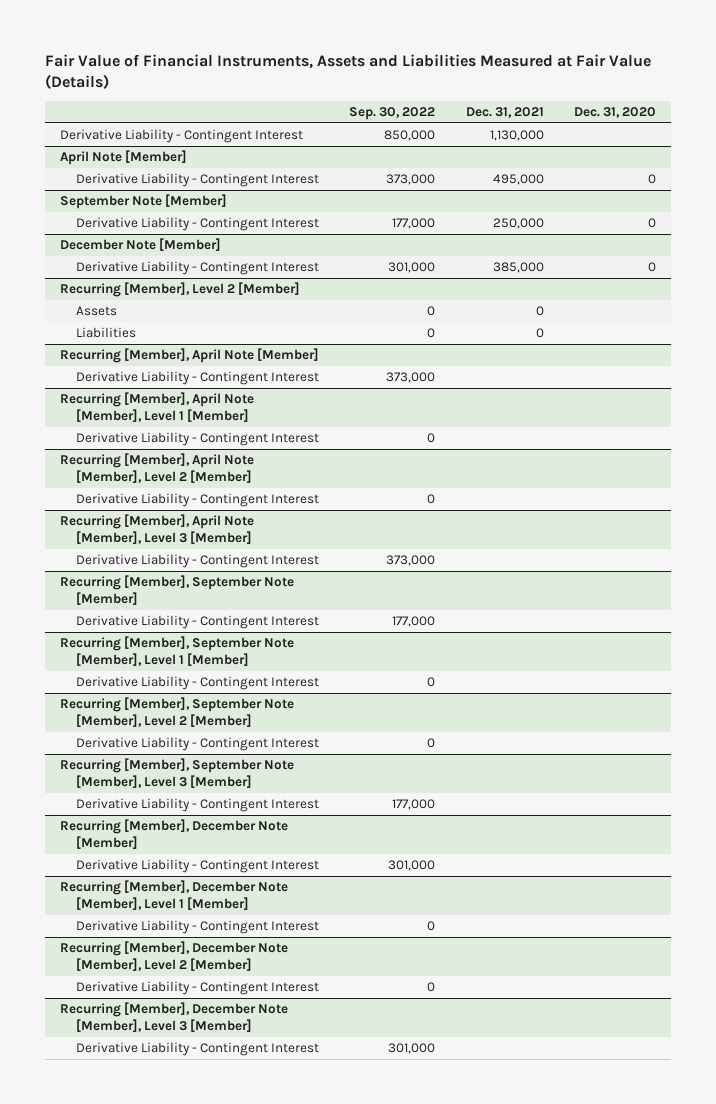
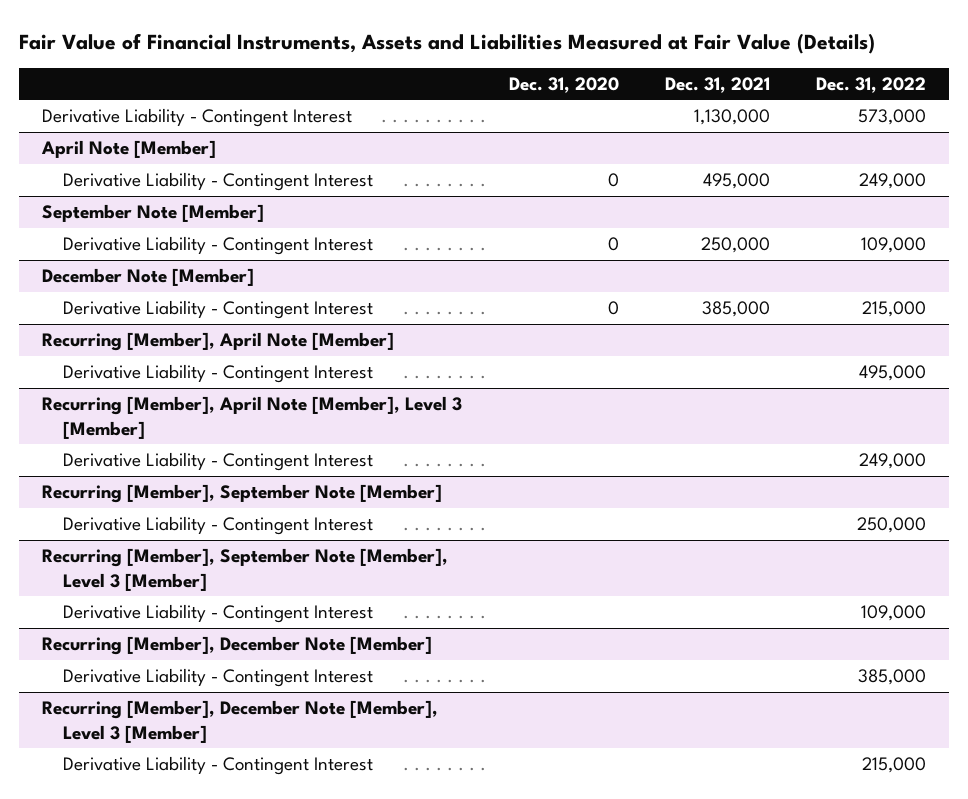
[349,107,436,121] Sep. 30, 2022 -> none
none -> [815,76,926,93] Dec. 31, 2022
[60,282,301,298] Recurring [Member], Level 2 [Member] -> none
[76,306,118,317] Assets -> none
[76,327,137,339] Liabilities -> none
[60,392,255,423] Recurring [Member], April Note [Member], Level 1 [Member] -> none
[76,432,320,447] Derivative Liability - Contingent Interest -> none
[60,453,255,484] Recurring [Member], April Note [Member], Level 2 [Member] -> none
[76,493,320,508] Derivative Liability - Contingent Interest -> none
[60,636,295,667] Recurring [Member], September Note [Member], Level 1 [Member] -> none
[76,676,320,691] Derivative Liability - Contingent Interest -> none
[60,697,295,728] Recurring [Member], September Note [Member], Level 2 [Member] -> none
[76,737,320,752] Derivative Liability - Contingent Interest -> none
[60,880,289,911] Recurring [Member], December Note [Member], Level 1 [Member] -> none
[76,920,320,935] Derivative Liability - Contingent Interest -> none
[60,941,289,972] Recurring [Member], December Note [Member], Level 2 [Member] -> none
[76,981,320,996] Derivative Liability - Contingent Interest -> none

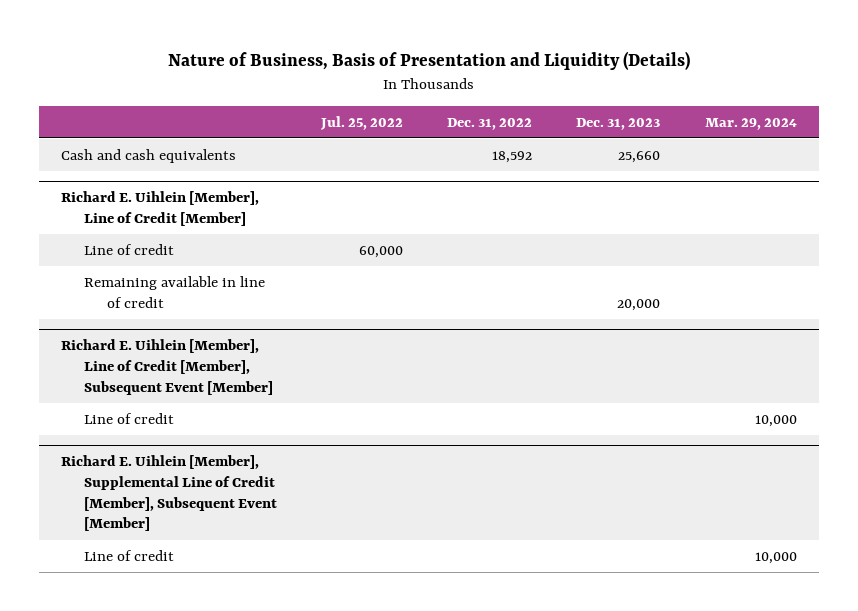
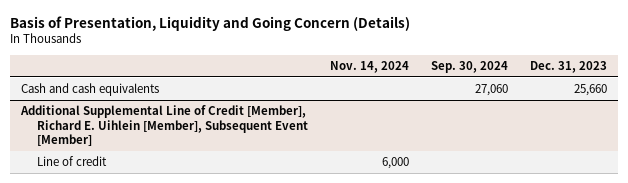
[167,50,690,70] Nature of Business, Basis of Presentation and Liquidity (Details) -> [9,15,410,31] Basis of Presentation, Liquidity and Going Concern (Details)
[320,115,404,130] Jul. 25, 2022 -> none
[447,117,533,130] Dec. 31, 2022 -> none
[704,117,797,130] Mar. 29, 2024 -> none
none -> [330,61,410,74] Nov. 14, 2024
none -> [431,61,509,74] Sep. 30, 2024
[61,191,260,226] Richard E. Uihlein [Member], Line of Credit [Member] -> none
[84,243,175,255] Line of credit -> none
[84,275,266,308] Remaining available in line of credit -> none
[61,339,274,395] Richard E. Uihlein [Member], Line of Credit [Member], Subsequent Event [Member] -> none
[84,412,175,424] Line of credit -> none
[61,455,278,532] Richard E. Uihlein [Member], Supplemental Line of Credit [Member], Subsequent Event [Member] -> [19,105,309,147] Additional Supplemental Line of Credit [Member], Richard E. Uihlein [Member], Subsequent Event [Member]

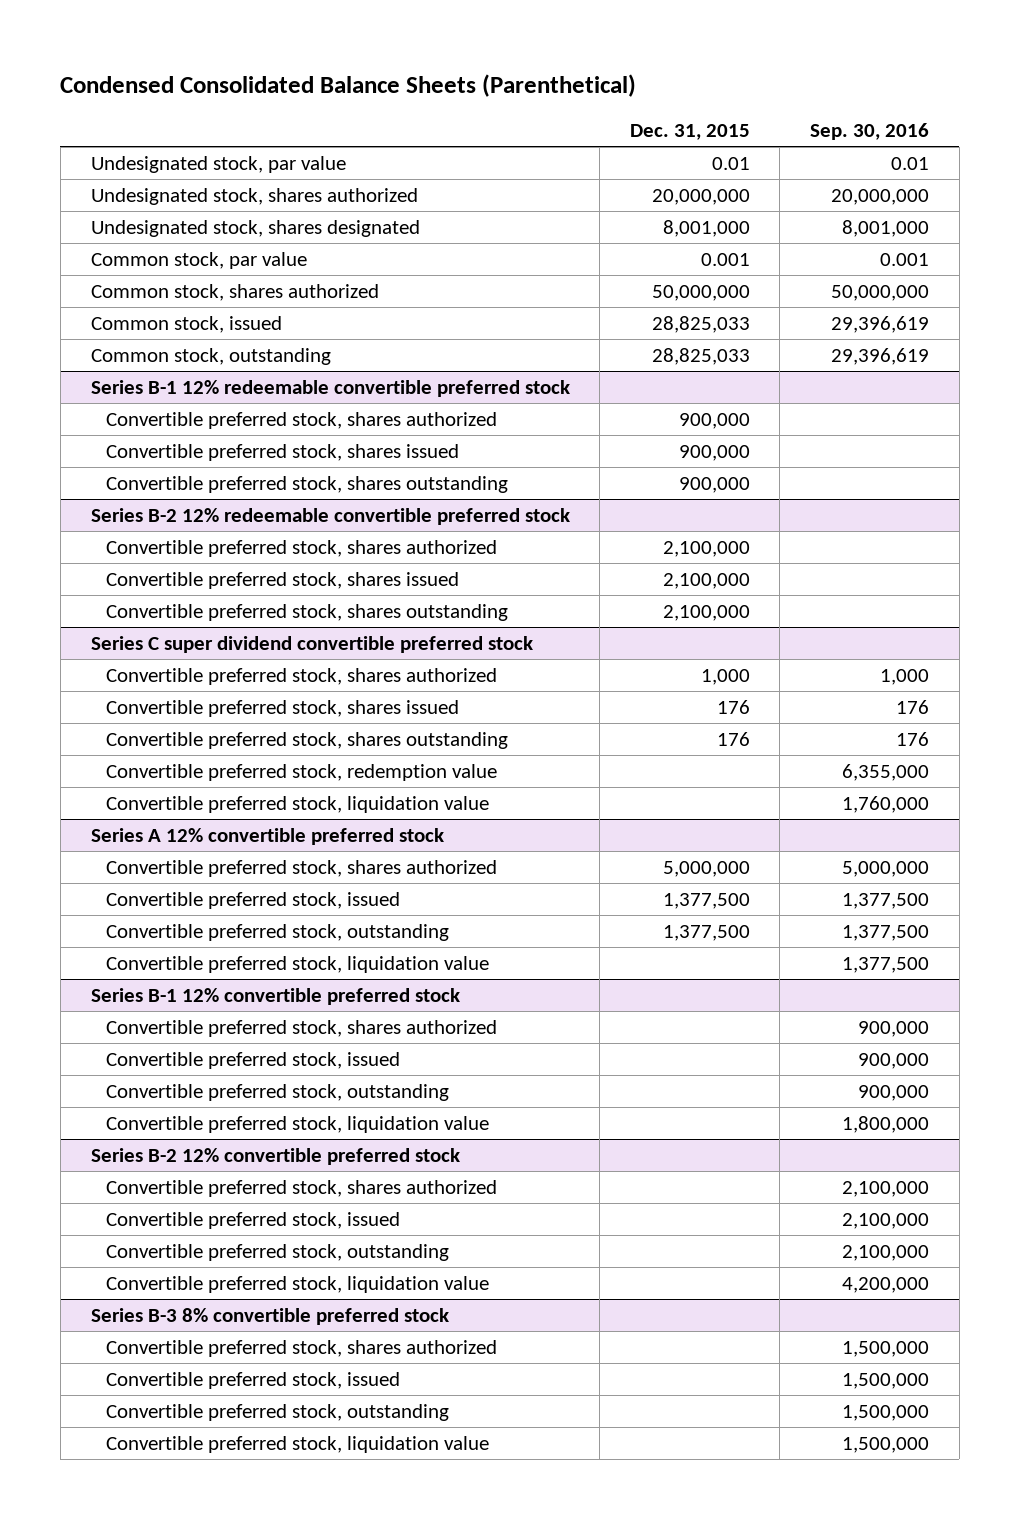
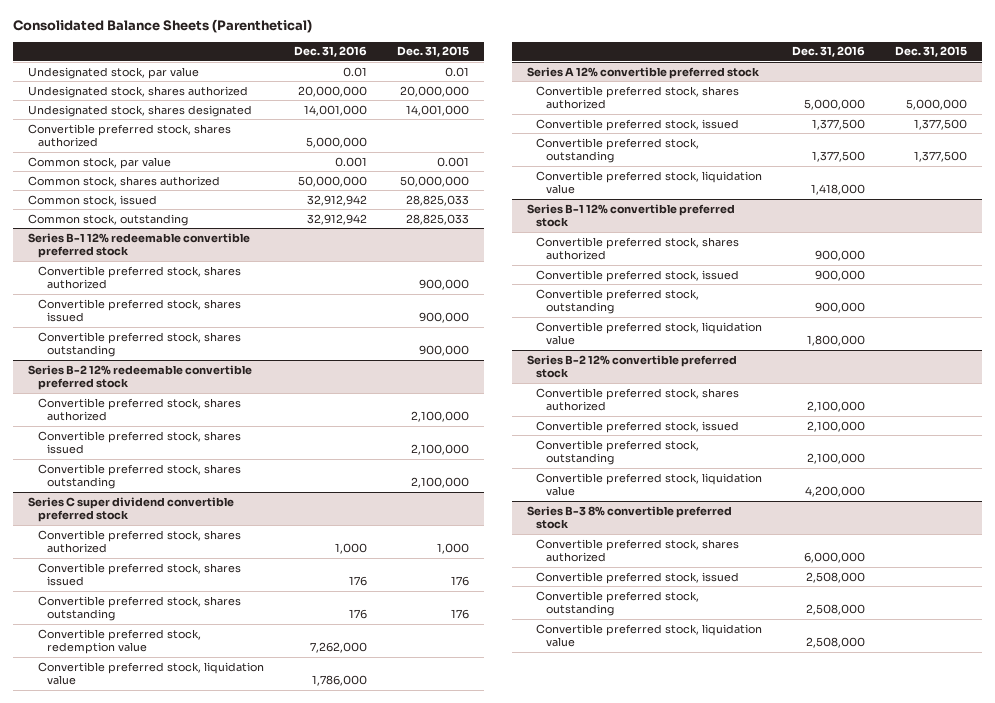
[60,74,637,98] Condensed Consolidated Balance Sheets (Parenthetical) -> [13,19,313,34] Consolidated Balance Sheets (Parenthetical)
[810,122,930,140] Sep. 30, 2016 -> none
none -> [293,46,367,58] Dec. 31, 2016
[662,219,750,237] 8,001,000 -> [405,104,469,116] 14,001,000
none -> [28,123,232,148] Convertible preferred stock, shares authorized

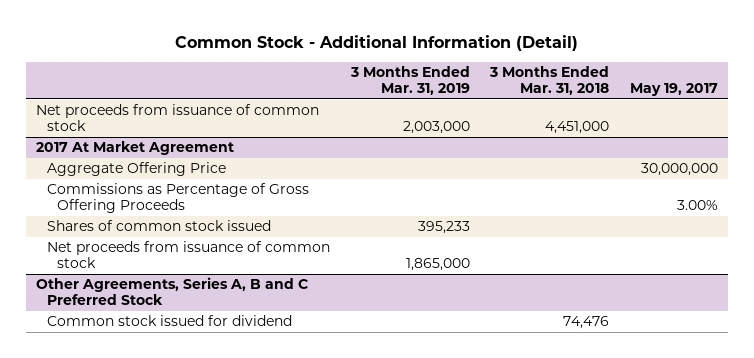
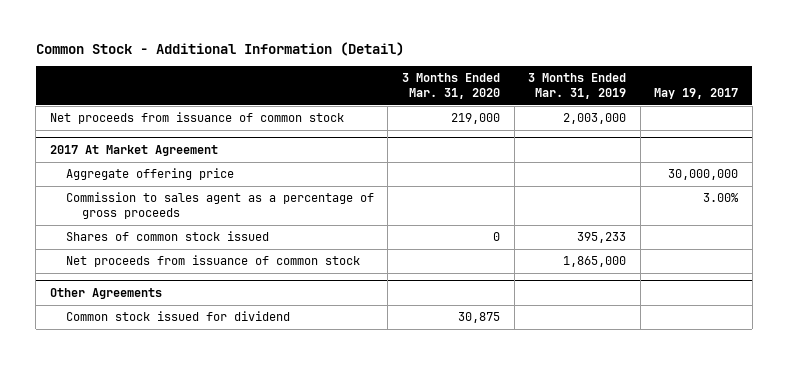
[489,66,610,96] 3 Months Ended Mar. 31, 2018 -> none
none -> [402,72,501,99] 3 Months Ended Mar. 31, 2020
[46,162,226,177] Aggregate Offering Price -> [65,168,234,181] Aggregate offering price
[46,183,309,214] Commissions as Percentage of Gross Offering Proceeds -> [65,192,374,220] Commission to sales agent as a percentage of gross proceeds
[36,277,309,306] Other Agreements, Series A, B and C Preferred Stock -> [49,287,162,299] Other Agreements

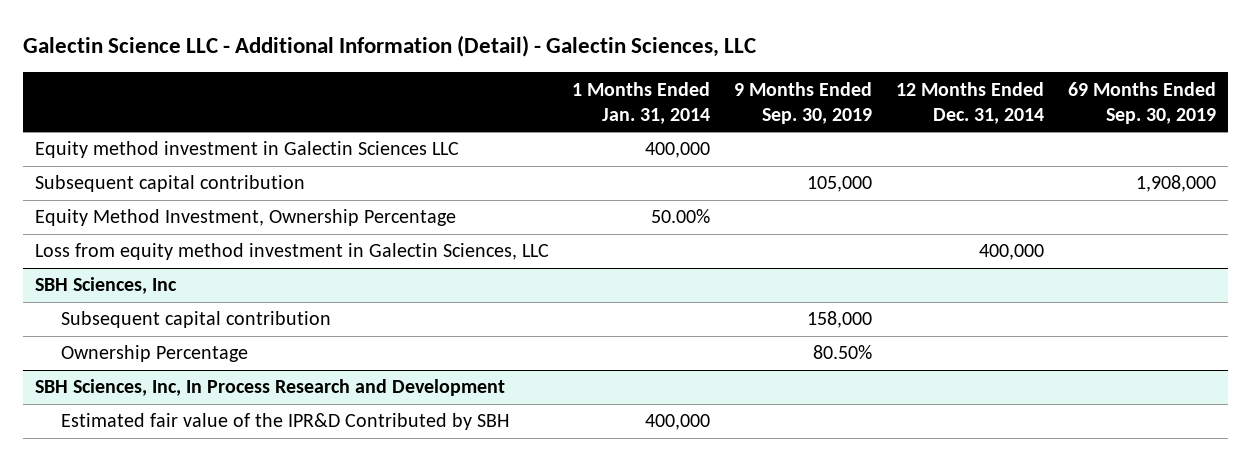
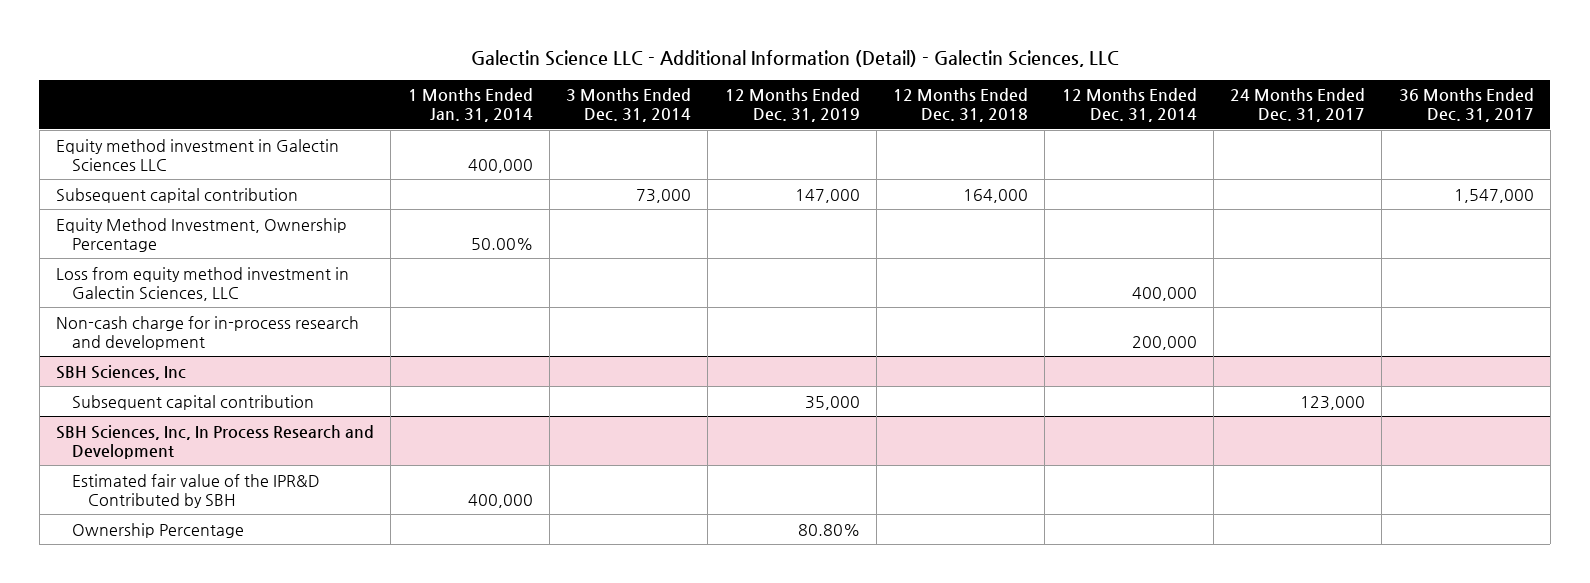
[734,81,873,124] 9 Months Ended Sep. 30, 2019 -> none
[1068,81,1217,124] 69 Months Ended Sep. 30, 2019 -> none
none -> [566,88,692,123] 3 Months Ended Dec. 31, 2014
none -> [724,88,860,123] 12 Months Ended Dec. 31, 2019
none -> [893,88,1029,123] 12 Months Ended Dec. 31, 2018
none -> [1230,88,1366,123] 24 Months Ended Dec. 31, 2017
none -> [1398,88,1534,123] 36 Months Ended Dec. 31, 2017
none -> [56,315,360,350] Non-cash charge for in-process research and development
[60,345,248,363] Ownership Percentage -> none
none -> [72,522,245,538] Ownership Percentage

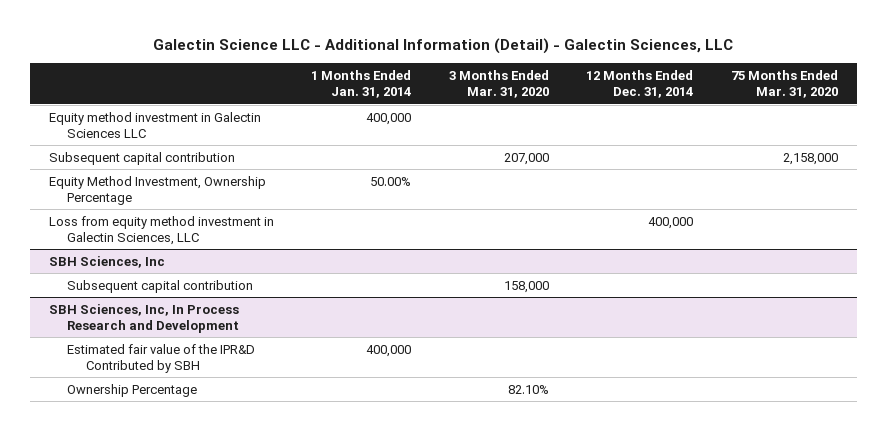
[566,88,692,123] 3 Months Ended Dec. 31, 2014 -> none
[724,88,860,123] 12 Months Ended Dec. 31, 2019 -> none
[893,88,1029,123] 12 Months Ended Dec. 31, 2018 -> none
[1230,88,1366,123] 24 Months Ended Dec. 31, 2017 -> none
[1398,88,1534,123] 36 Months Ended Dec. 31, 2017 -> none
none -> [448,69,549,99] 3 Months Ended Mar. 31, 2020
none -> [731,69,839,99] 75 Months Ended Mar. 31, 2020
[56,315,360,350] Non-cash charge for in-process research and development -> none

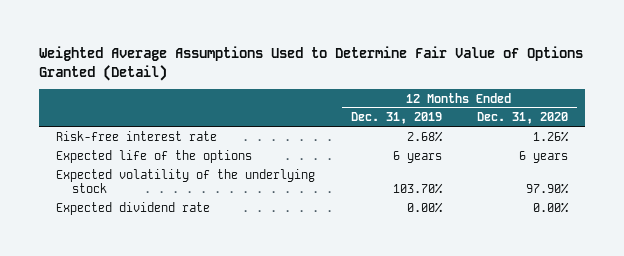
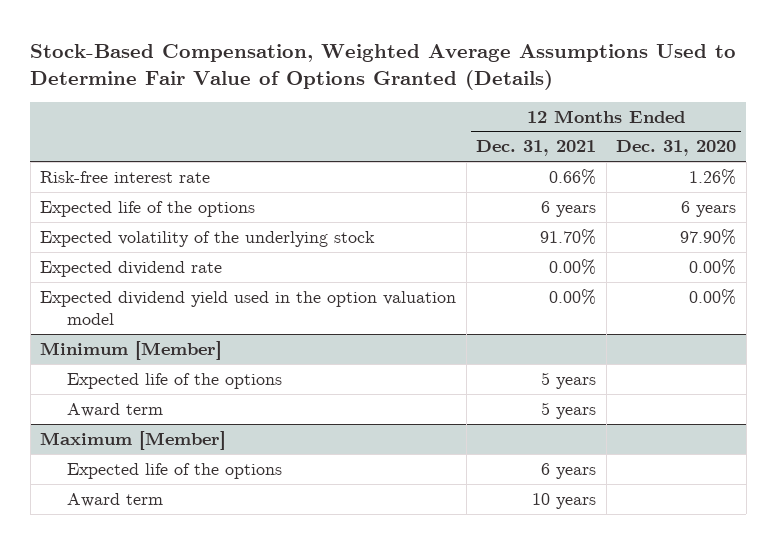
[38,45,583,81] Weighted Average Assumptions Used to Determine Fair Value of Options Granted (Detail) -> [30,43,737,90] Stock-Based Compensation, Weighted Average Assumptions Used to Determine Fair Value of Options Granted (Details)
[350,112,442,125] Dec. 31, 2019 -> none
none -> [476,140,597,157] Dec. 31, 2021
none -> [40,290,457,325] Expected dividend yield used in the option valuation model
none -> [40,340,223,360] Minimum [Member]
none -> [66,372,282,389] Expected life of the options
none -> [66,402,163,417] Award term
none -> [40,430,227,450] Maximum [Member]
none -> [66,462,282,479] Expected life of the options
none -> [66,492,163,507] Award term

